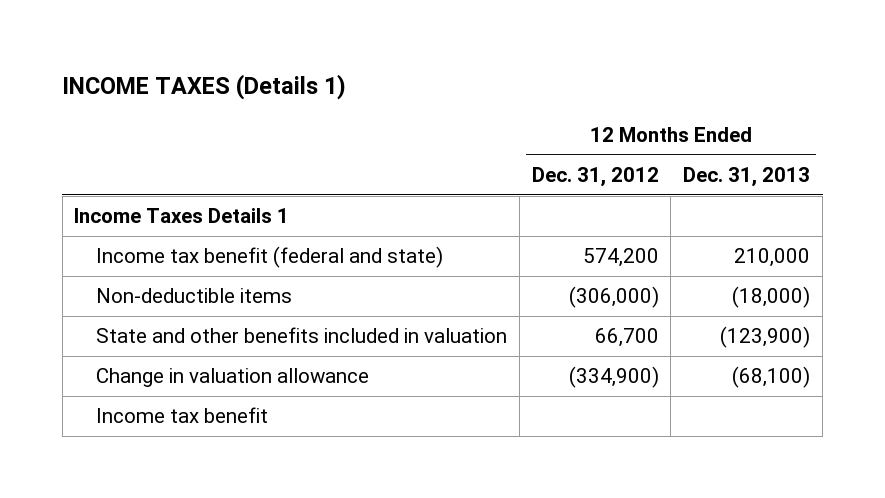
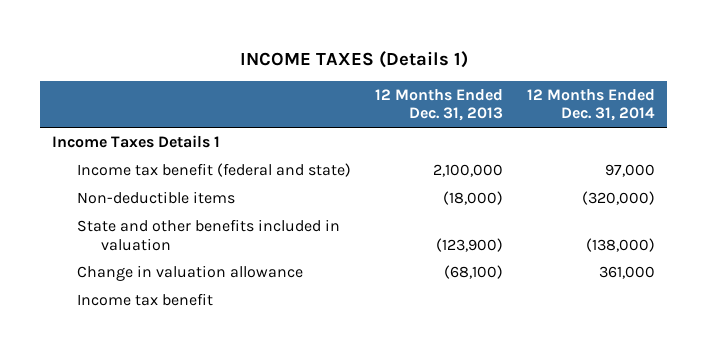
[531,166,659,187] Dec. 31, 2012 -> none
none -> [526,88,655,122] 12 Months Ended Dec. 31, 2014
[734,248,811,268] 210,000 -> [432,163,503,177] 2,100,000

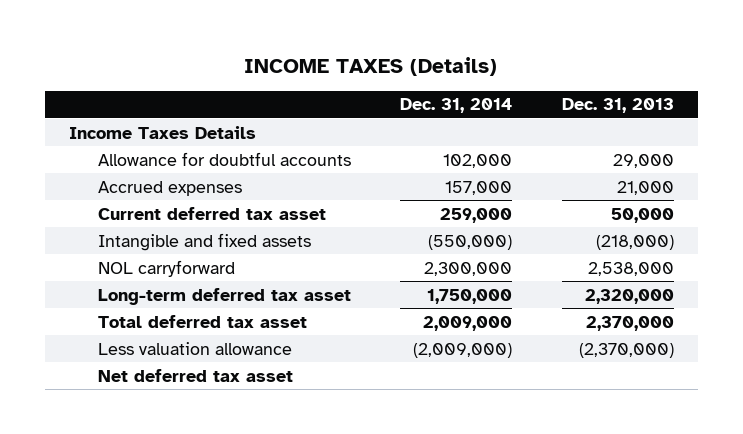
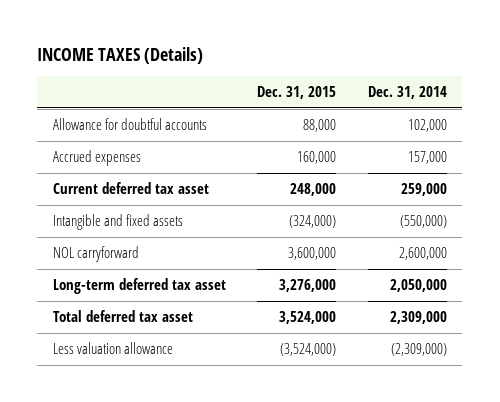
[561,98,674,114] Dec. 31, 2013 -> none
none -> [257,86,337,100] Dec. 31, 2015
[69,125,257,139] Income Taxes Details -> none
[97,368,293,382] Net deferred tax asset -> none
[424,261,513,276] 2,300,000 -> [398,247,447,261] 2,600,000
[427,288,513,304] 1,750,000 -> [389,279,447,293] 2,050,000
[423,315,513,331] 2,009,000 -> [389,311,447,325] 2,309,000
[413,342,513,358] (2,009,000) -> [390,343,447,357] (2,309,000)

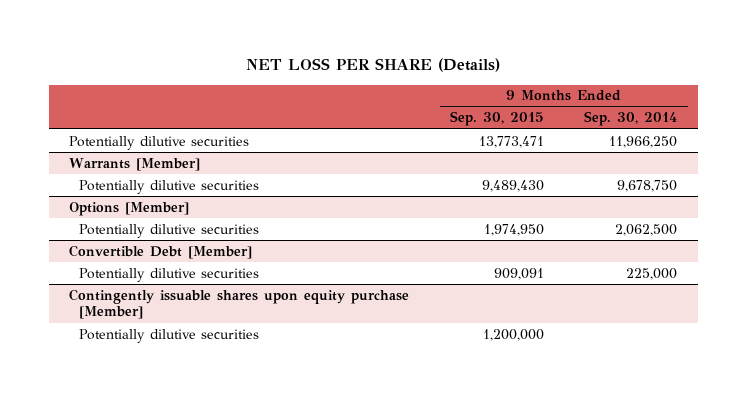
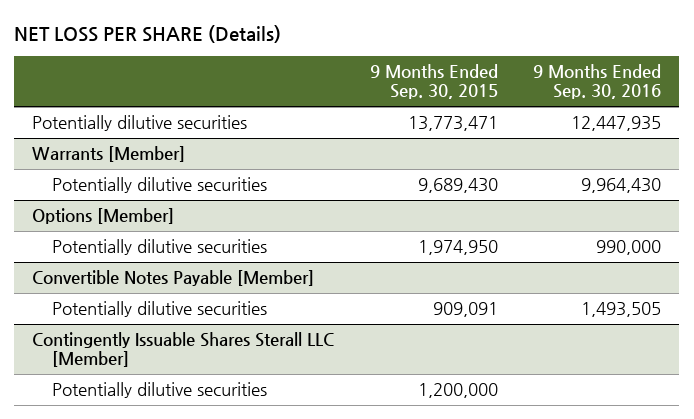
[584,111,678,127] Sep. 30, 2014 -> none
none -> [533,64,662,100] 9 Months Ended Sep. 30, 2016
[481,179,544,192] 9,489,430 -> [417,178,498,194] 9,689,430
[68,244,252,259] Convertible Debt [Member] -> [32,270,315,287] Convertible Notes Payable [Member]
[68,288,409,320] Contingently issuable shares upon equity purchase [Member] -> [32,332,335,368] Contingently Issuable Shares Sterall LLC [Member]

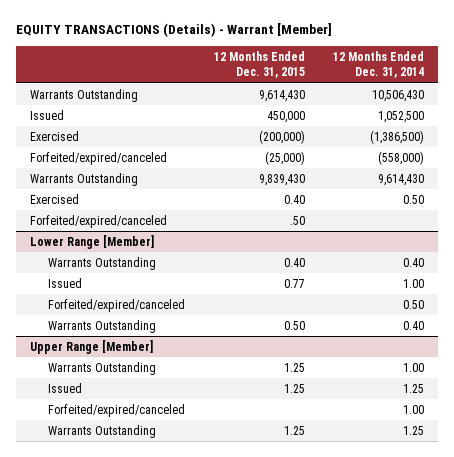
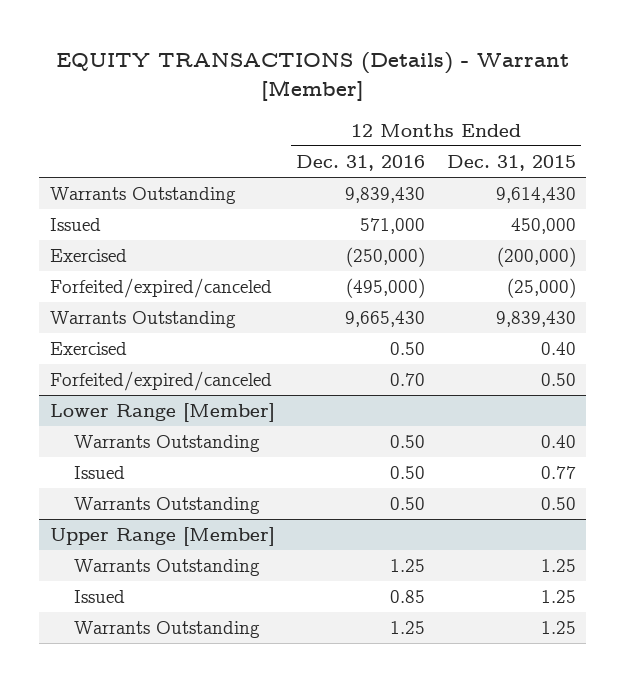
[333,50,425,79] 12 Months Ended Dec. 31, 2014 -> none
none -> [296,155,426,172] Dec. 31, 2016
[289,215,305,225] .50 -> [540,373,576,387] 0.50
[48,298,186,312] Forfeited/expired/canceled -> none
[48,403,186,417] Forfeited/expired/canceled -> none

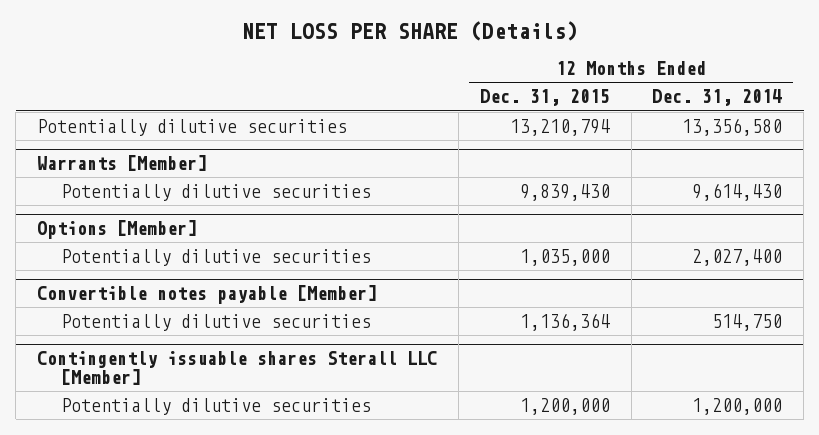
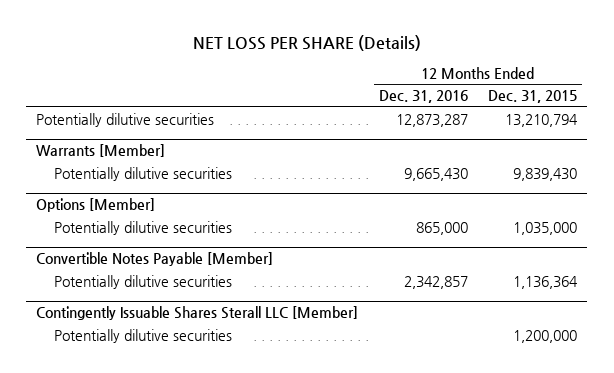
[652,89,783,107] Dec. 31, 2014 -> none
none -> [378,90,468,104] Dec. 31, 2016
[36,285,377,305] Convertible notes payable [Member] -> [36,252,274,267] Convertible Notes Payable [Member]
[36,351,437,386] Contingently issuable shares Sterall LLC [Member] -> [36,306,359,321] Contingently Issuable Shares Sterall LLC [Member]

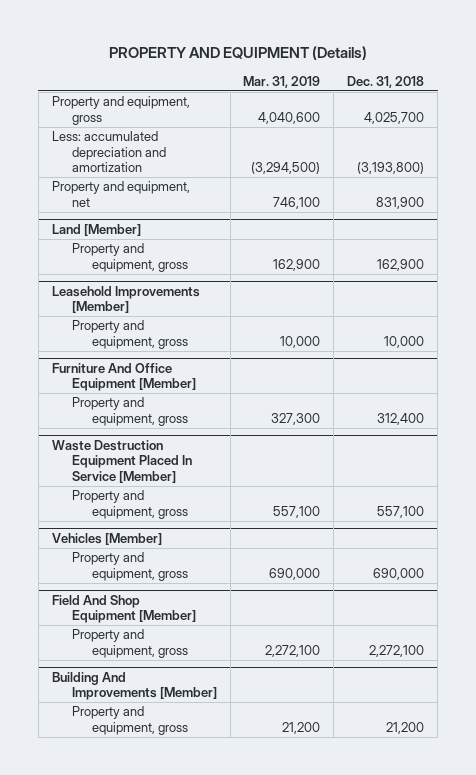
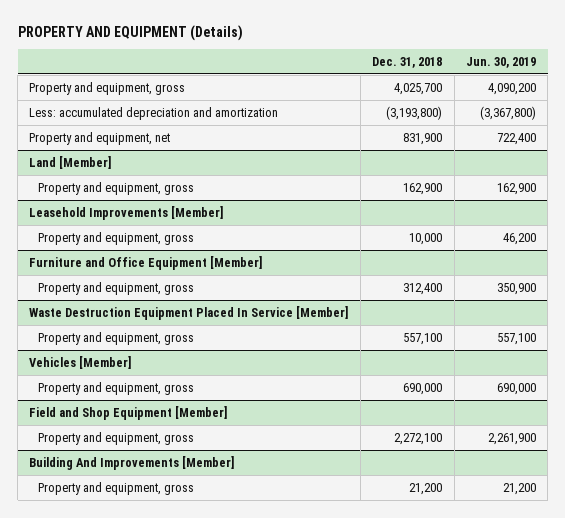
[243,75,321,88] Mar. 31, 2019 -> none
none -> [465,56,536,68] Jun. 30, 2019
[51,363,196,392] Furniture And Office Equipment [Member] -> [29,255,263,270] Furniture and Office Equipment [Member]
[51,595,196,624] Field And Shop Equipment [Member] -> [29,405,228,420] Field and Shop Equipment [Member]

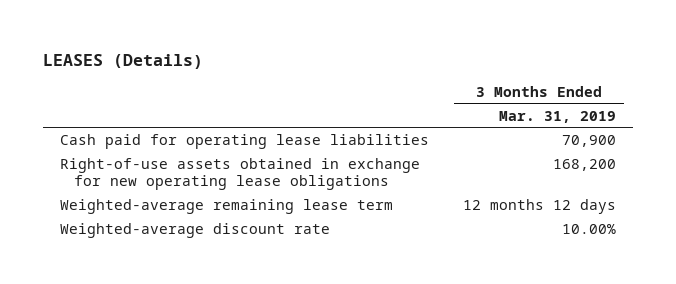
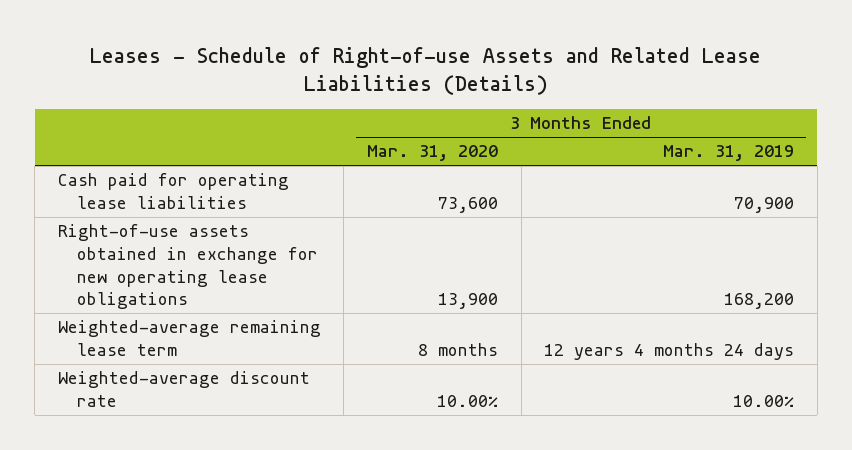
[43,53,204,69] LEASES (Details) -> [90,46,762,95] Leases - Schedule of Right-of-use Assets and Related Lease Liabilities (Details)
none -> [367,145,499,162] Mar. 31, 2020
[462,198,616,214] 12 months 12 days -> [544,343,795,361] 12 years 4 months 24 days

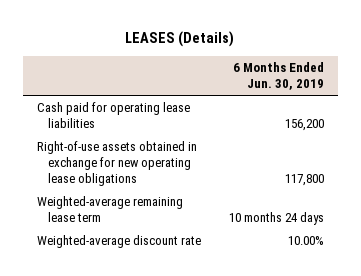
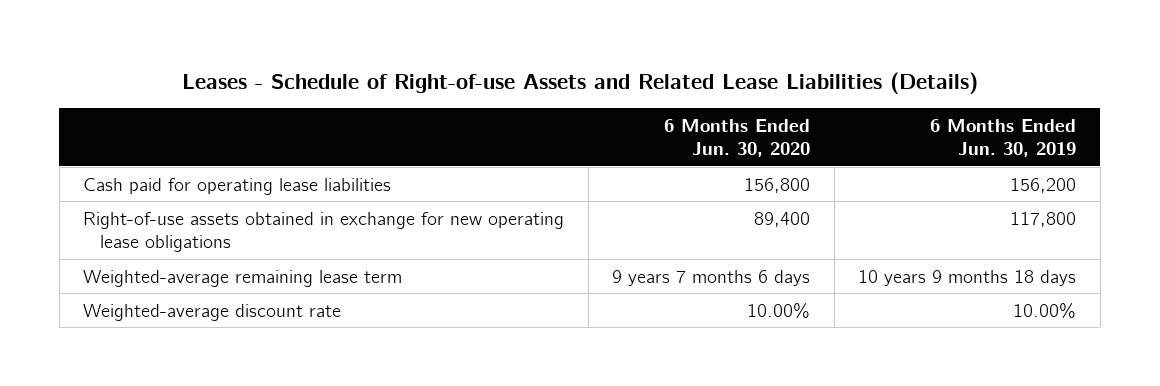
[125,30,235,47] LEASES (Details) -> [181,71,978,94] Leases - Schedule of Right-of-use Assets and Related Lease Liabilities (Details)
none -> [664,118,811,157] 6 Months Ended Jun. 30, 2020
[228,212,324,226] 10 months 24 days -> [858,269,1077,286] 10 years 9 months 18 days

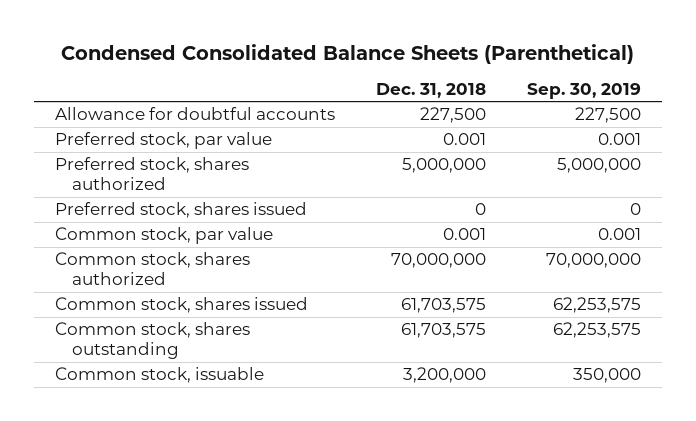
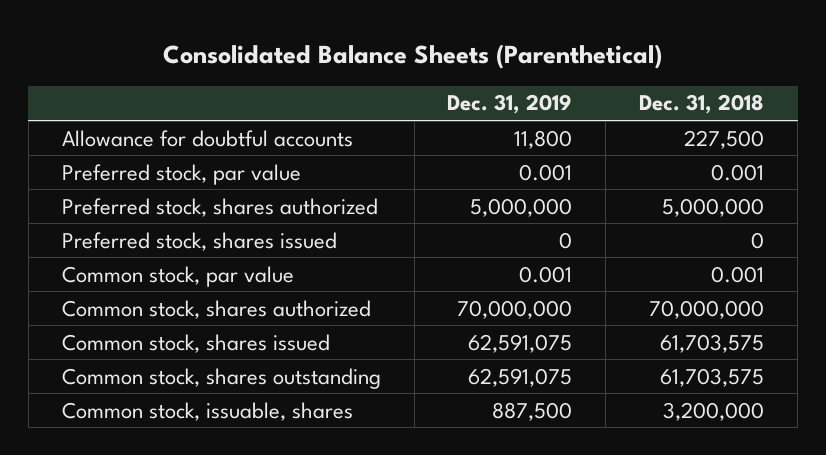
[60,44,634,65] Condensed Consolidated Balance Sheets (Parenthetical) -> [162,44,662,70] Consolidated Balance Sheets (Parenthetical)
[527,83,642,100] Sep. 30, 2019 -> none
none -> [447,94,573,115] Dec. 31, 2019
[54,367,264,384] Common stock, issuable -> [61,401,353,421] Common stock, issuable, shares

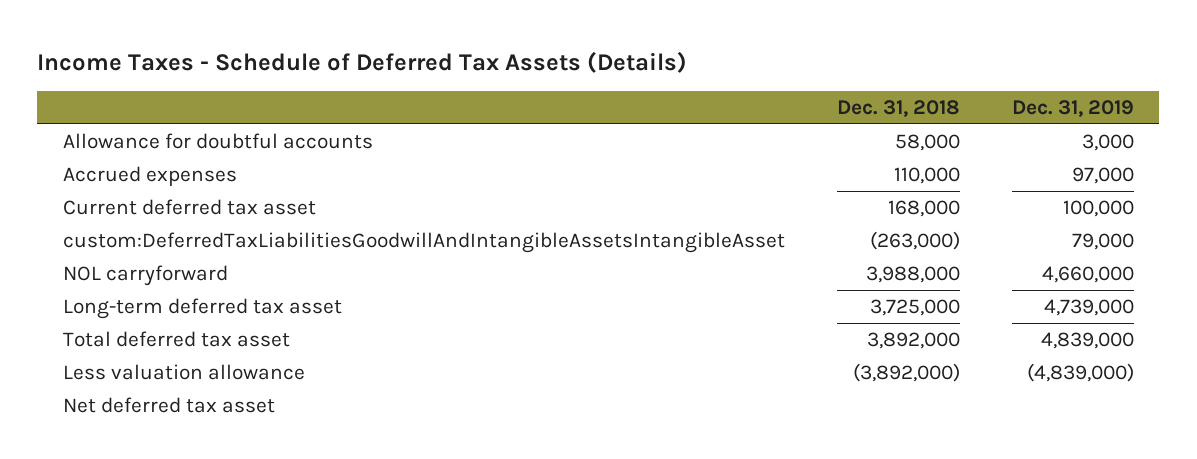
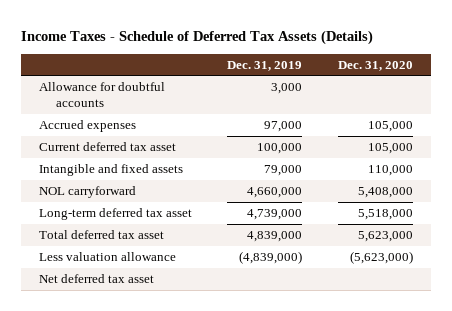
[836,100,960,118] Dec. 31, 2018 -> none
none -> [337,60,413,71] Dec. 31, 2020
[63,231,786,253] custom:DeferredTaxLiabilitiesGoodwillAndIntangibleAssetsIntangibleAsset -> [38,163,183,176] Intangible and fixed assets

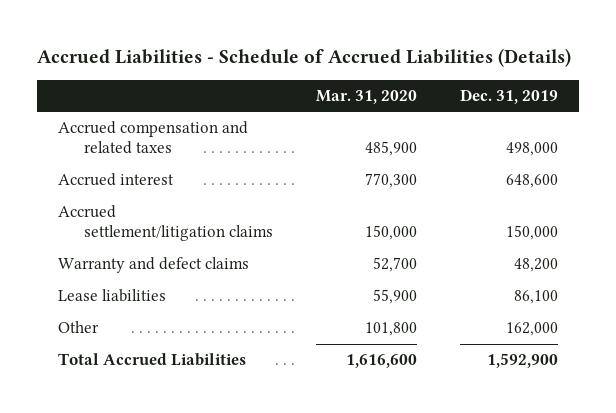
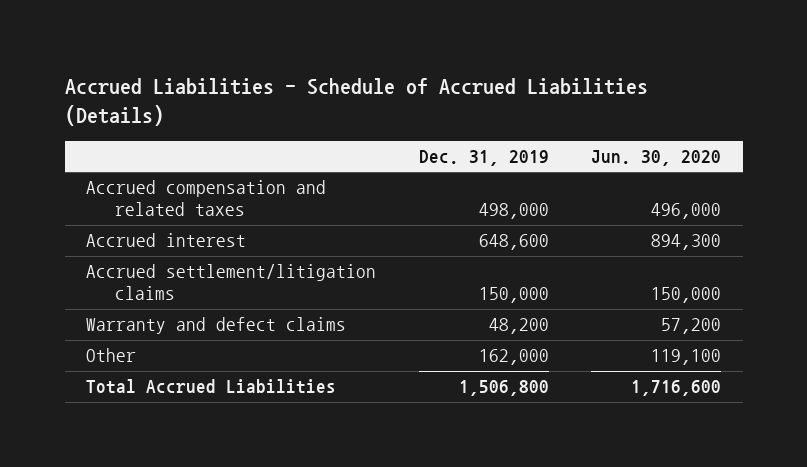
[316,89,418,104] Mar. 31, 2020 -> none
none -> [591,149,722,166] Jun. 30, 2020
[58,289,167,303] Lease liabilities -> none
[486,353,558,369] 1,592,900 -> [458,380,549,397] 1,506,800

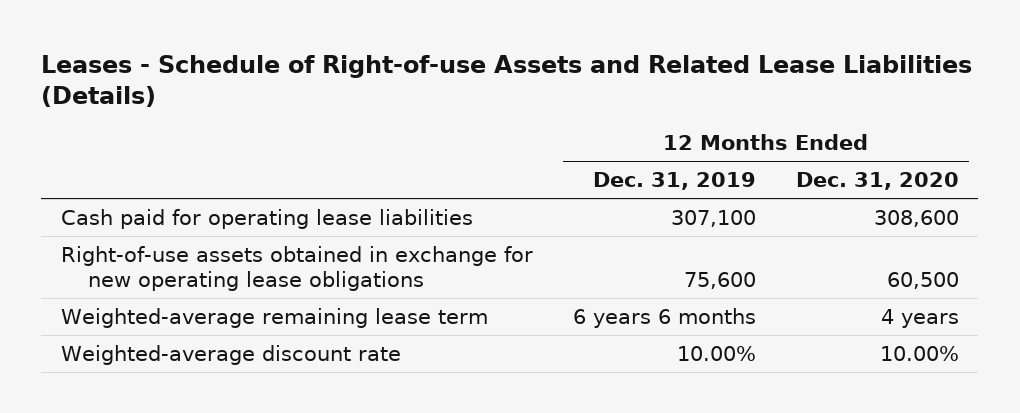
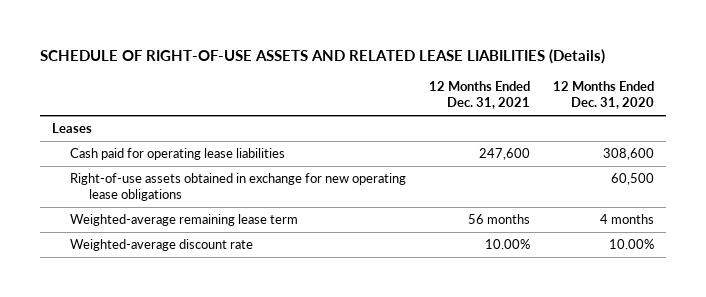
[41,54,973,108] Leases - Schedule of Right-of-use Assets and Related Lease Liabilities (Details) -> [40,48,606,64] SCHEDULE OF RIGHT-OF-USE ASSETS AND RELATED LEASE LIABILITIES (Details)
[592,172,756,191] Dec. 31, 2019 -> none
none -> [429,81,531,110] 12 Months Ended Dec. 31, 2021
none -> [51,123,92,134] Leases
[880,308,959,328] 4 years -> [600,214,655,225] 4 months

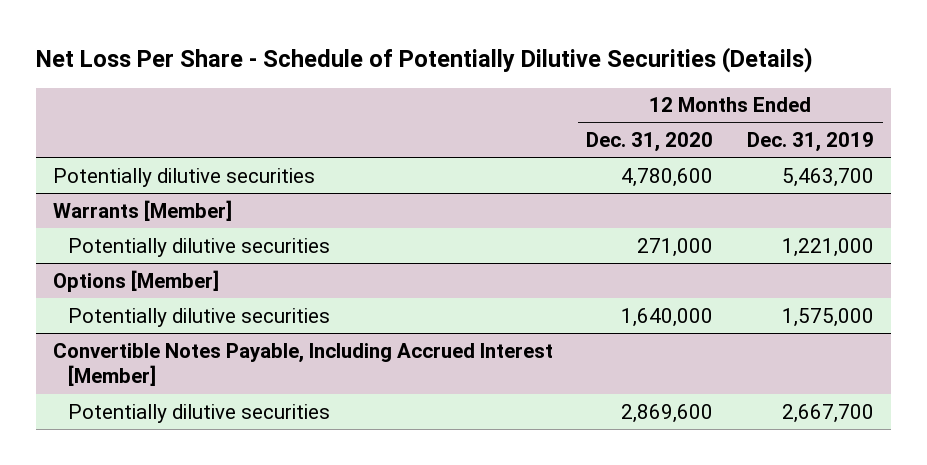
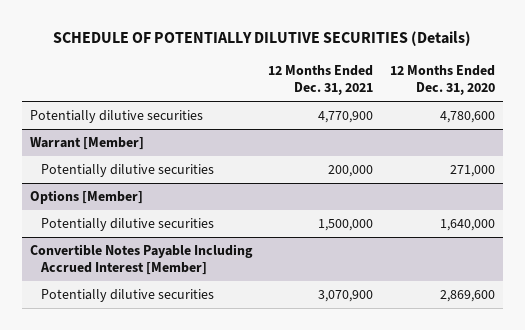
[35,47,813,74] Net Loss Per Share - Schedule of Potentially Dilutive Securities (Details) -> [53,31,472,47] SCHEDULE OF POTENTIALLY DILUTIVE SECURITIES (Details)
[747,132,875,153] Dec. 31, 2019 -> none
none -> [268,64,374,96] 12 Months Ended Dec. 31, 2021
[52,199,232,221] Warrants [Member] -> [29,136,144,150] Warrant [Member]
[52,342,553,387] Convertible Notes Payable, Including Accrued Interest [Member] -> [29,243,253,276] Convertible Notes Payable Including Accrued Interest [Member]

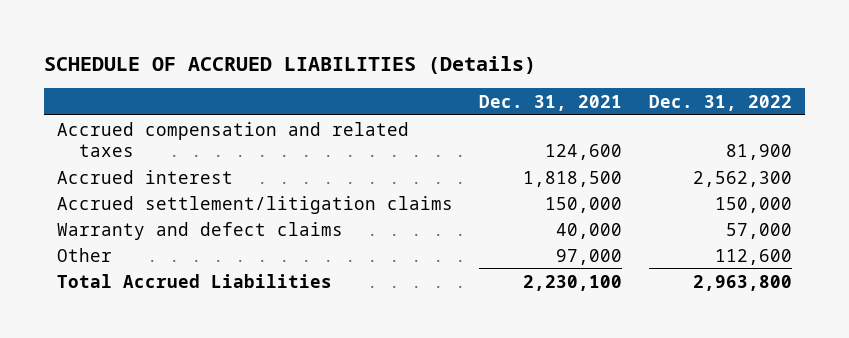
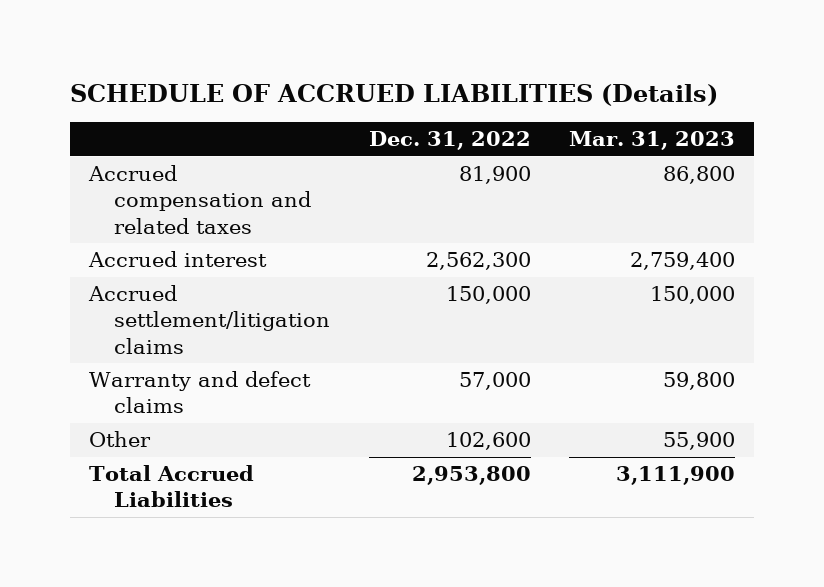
[479,94,623,111] Dec. 31, 2021 -> none
none -> [569,131,736,151] Mar. 31, 2023
[714,248,792,265] 112,600 -> [445,432,531,451] 102,600
[692,274,792,291] 2,963,800 -> [411,466,531,486] 2,953,800

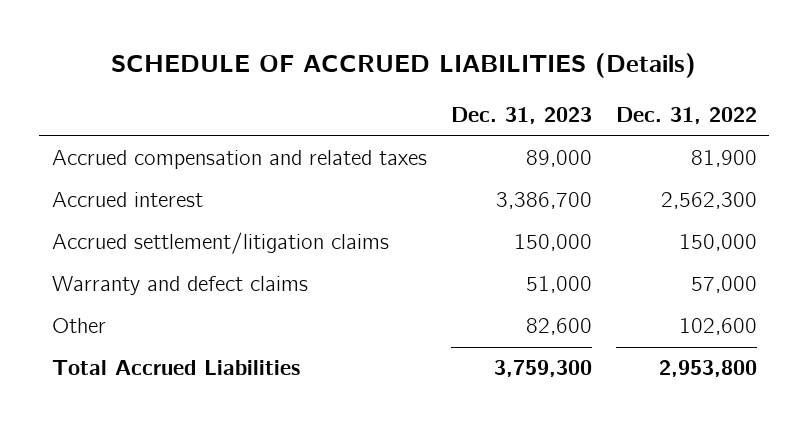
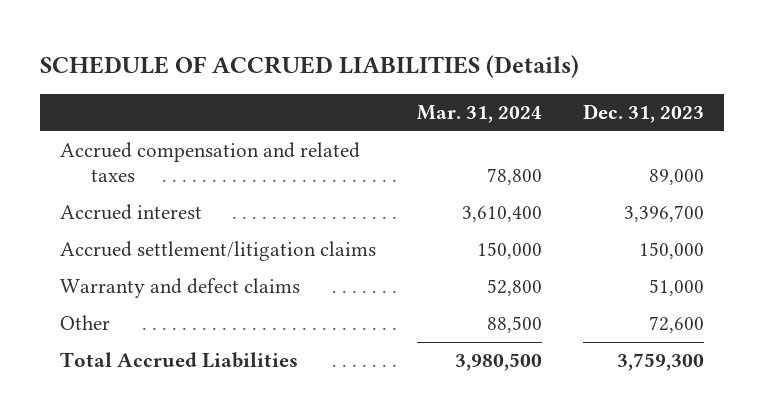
[616,107,758,125] Dec. 31, 2022 -> none
none -> [416,105,542,124] Mar. 31, 2024
[495,192,592,210] 3,386,700 -> [623,205,704,223] 3,396,700
[525,318,592,336] 82,600 -> [648,316,704,334] 72,600

